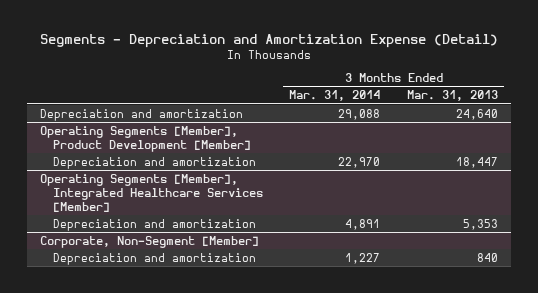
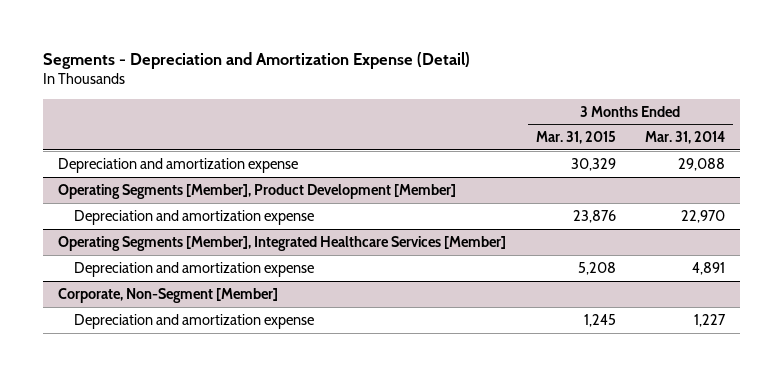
[406,90,498,102] Mar. 31, 2013 -> none
none -> [535,131,616,145] Mar. 31, 2015
[40,108,244,121] Depreciation and amortization -> [57,157,298,173] Depreciation and amortization expense
[52,156,256,169] Depreciation and amortization -> [74,209,315,225] Depreciation and amortization expense
[52,218,256,231] Depreciation and amortization -> [74,261,315,277] Depreciation and amortization expense
[52,252,256,265] Depreciation and amortization -> [74,313,315,329] Depreciation and amortization expense

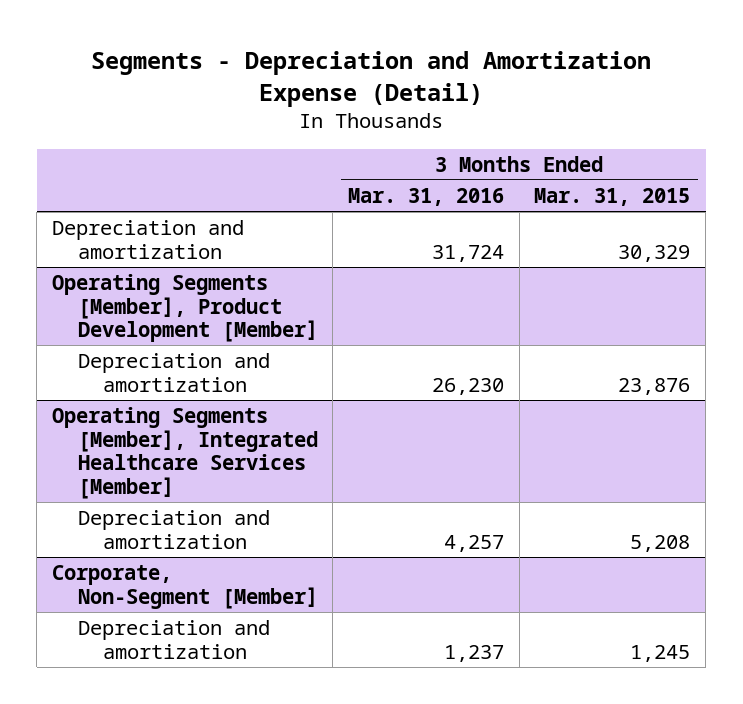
[645,131,726,145] Mar. 31, 2014 -> none
none -> [348,187,505,206] Mar. 31, 2016
[57,157,298,173] Depreciation and amortization expense -> [52,219,245,259] Depreciation and amortization
[74,209,315,225] Depreciation and amortization expense -> [77,352,270,392] Depreciation and amortization
[74,261,315,277] Depreciation and amortization expense -> [77,509,270,549] Depreciation and amortization
[74,313,315,329] Depreciation and amortization expense -> [77,619,270,659] Depreciation and amortization

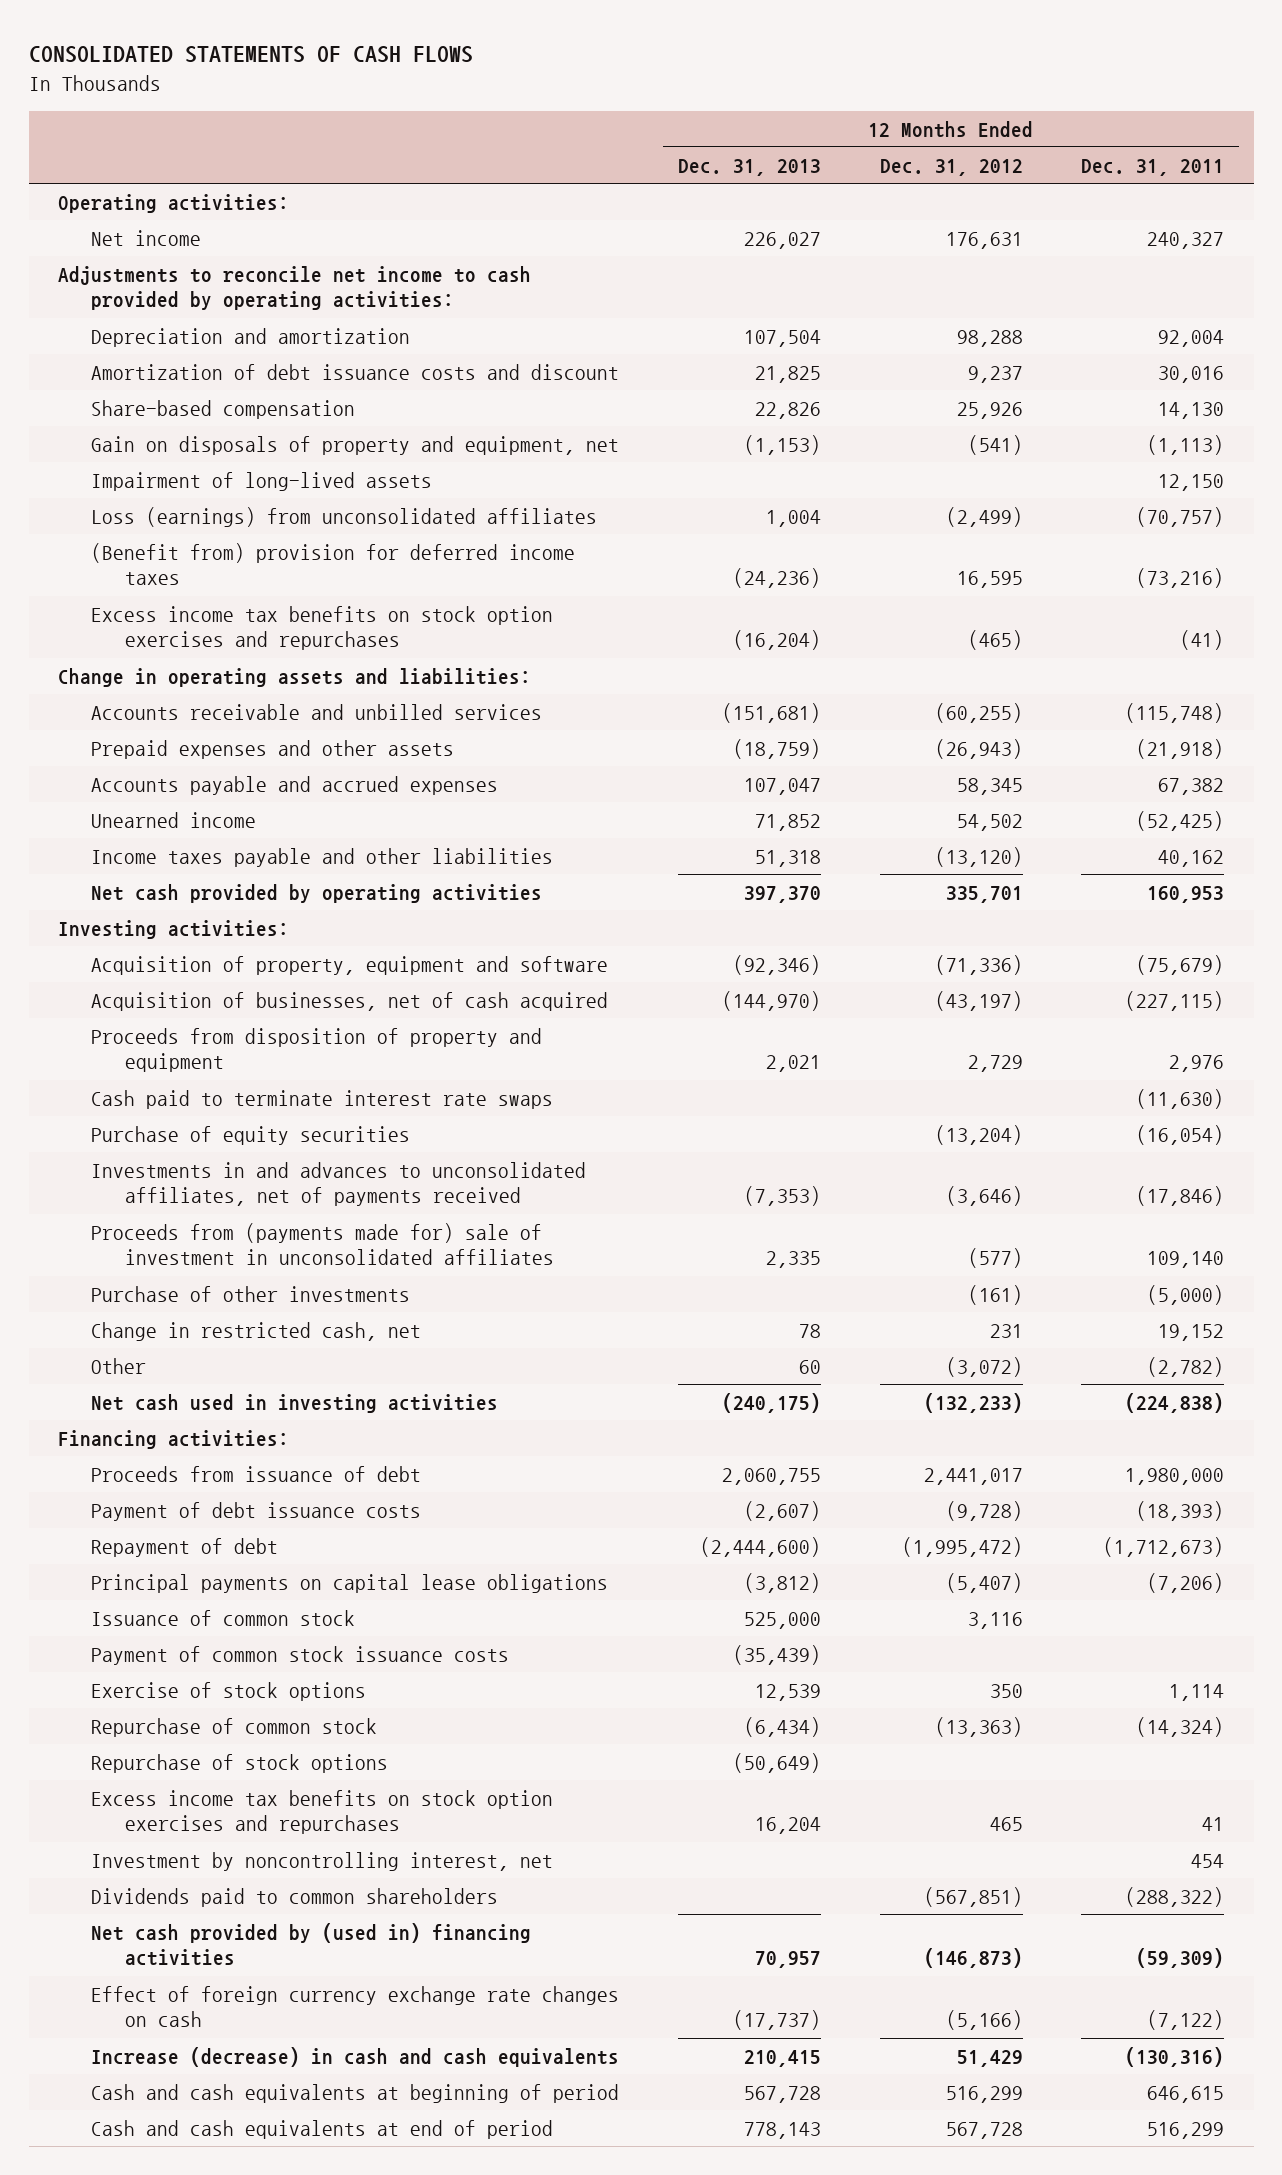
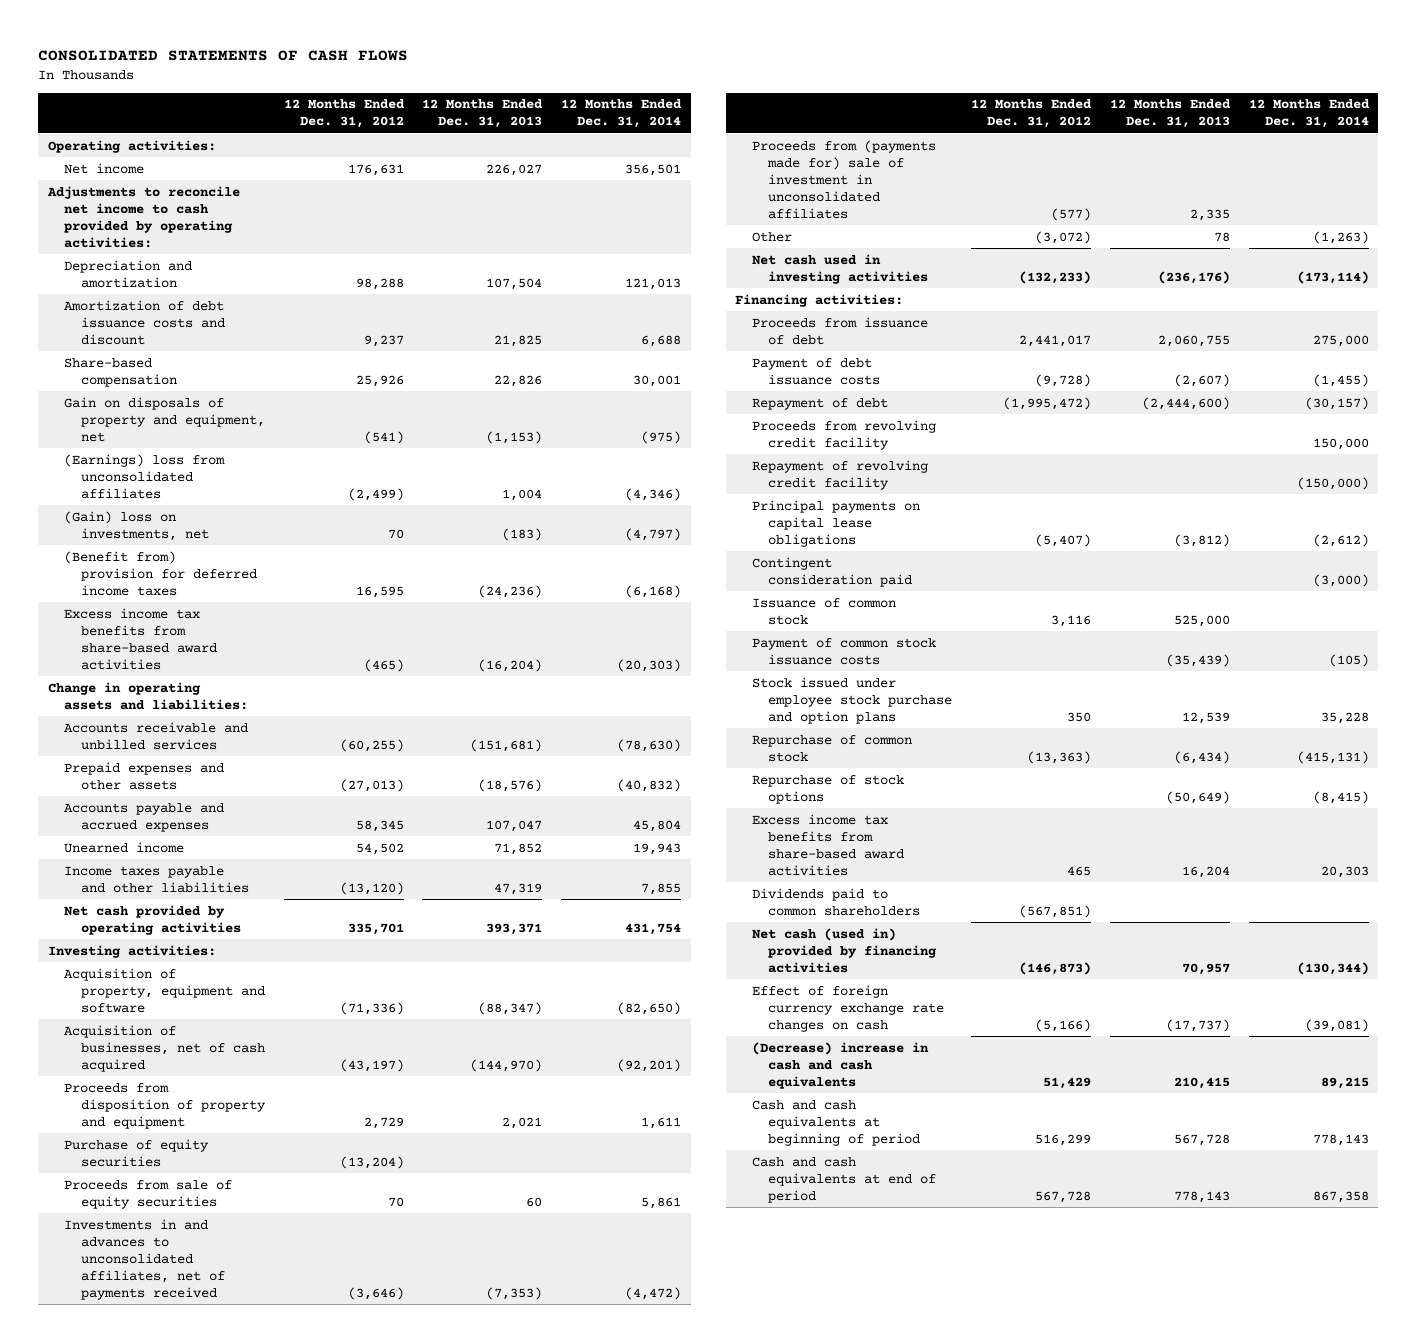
[1081,158,1225,176] Dec. 31, 2011 -> none
none -> [561,99,683,129] 12 Months Ended Dec. 31, 2014
[91,471,433,491] Impairment of long-lived assets -> none
[91,506,598,527] Loss (earnings) from unconsolidated affiliates -> [64,453,226,499] (Earnings) loss from unconsolidated affiliates
none -> [64,510,209,541] (Gain) loss on investments, net
[91,605,554,651] Excess income tax benefits on stock option exercises and repurchases -> [64,607,217,670] Excess income tax benefits from share-based award activities
[733,738,822,759] (18,759) -> [478,778,543,792] (18,576)
[934,738,1023,759] (26,943) -> [339,778,404,792] (27,013)
[755,849,822,867] 51,318 -> [494,882,543,895] 47,319
[744,885,822,903] 397,370 -> [486,922,543,935] 393,371
[733,954,822,975] (92,346) -> [478,1001,543,1015] (88,347)
[91,1089,554,1109] Cash paid to terminate interest rate swaps -> none
none -> [64,1179,233,1209] Proceeds from sale of equity securities
[91,1285,411,1302] Purchase of other investments -> none
[91,1321,422,1341] Change in restricted cash, net -> none
[799,1359,822,1374] 60 -> [1213,231,1230,242] 78
[722,1392,822,1413] (240,175) -> [1157,270,1230,284] (236,176)
none -> [751,419,936,450] Proceeds from revolving credit facility
none -> [751,459,928,490] Repayment of revolving credit facility
none -> [751,556,912,587] Contingent consideration paid
[91,1681,367,1701] Exercise of stock options -> [751,676,952,724] Stock issued under employee stock purchase and option plans
[91,1851,554,1871] Investment by noncontrolling interest, net -> none
[91,1789,554,1835] Excess income tax benefits on stock option exercises and repurchases -> [751,813,904,876] Excess income tax benefits from share-based award activities
[91,1922,532,1967] Net cash provided by (used in) financing activities -> [751,927,937,973] Net cash (used in) provided by financing activities
[91,2046,620,2067] Increase (decrease) in cash and cash equivalents -> [751,1041,929,1089] (Decrease) increase in cash and cash equivalents

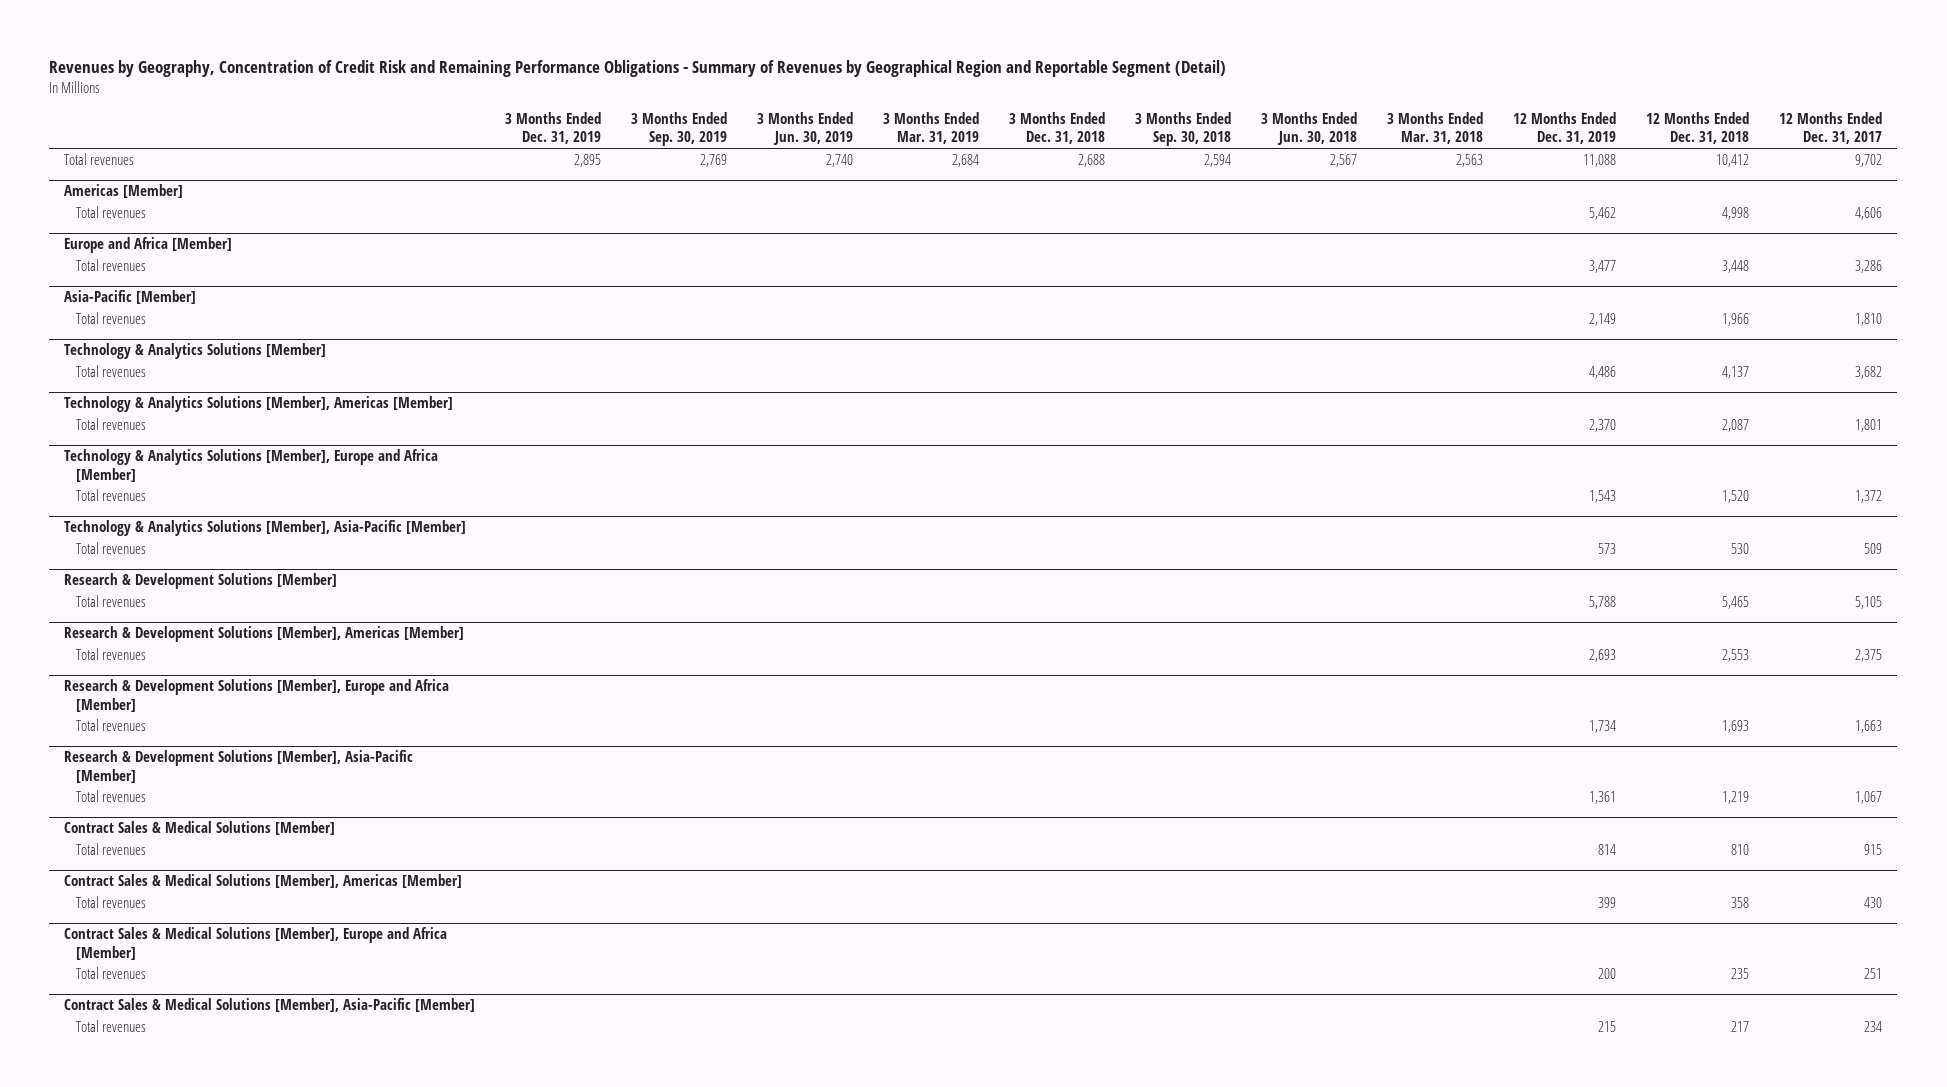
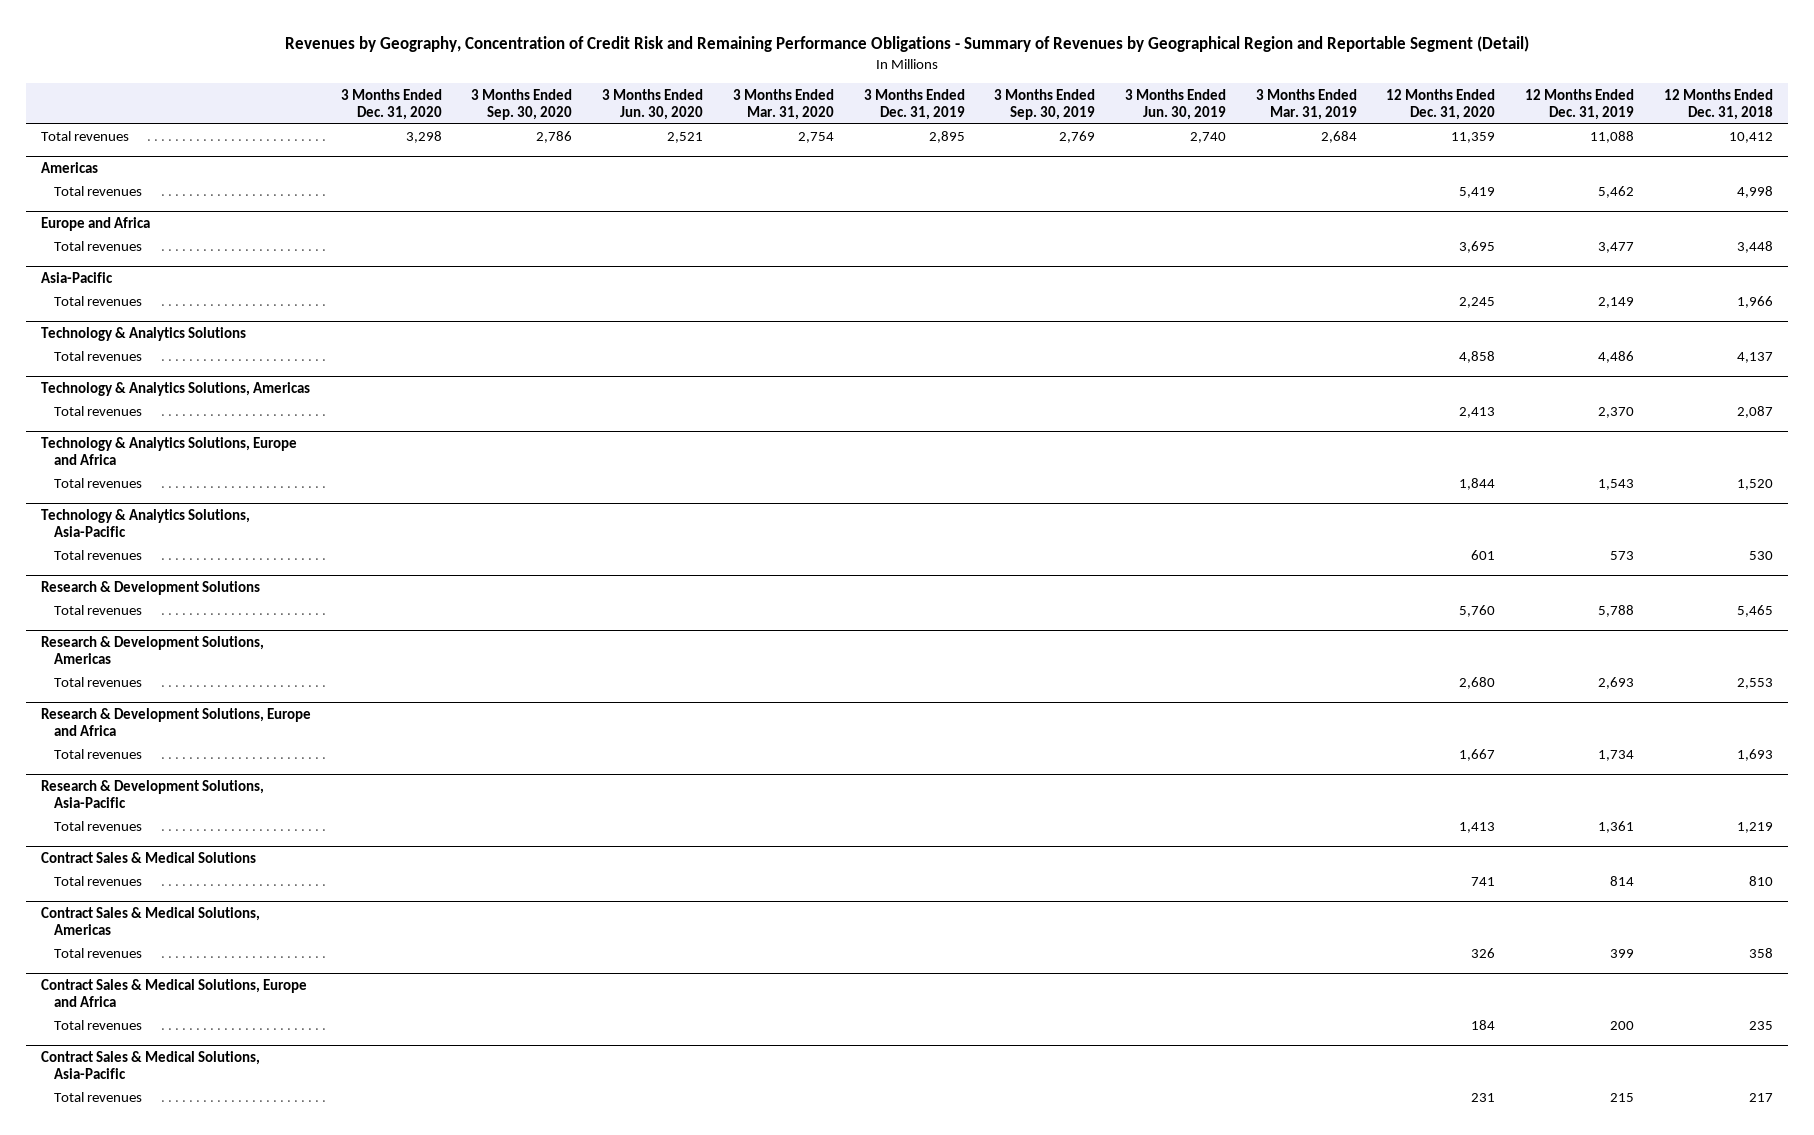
[1009,112,1106,145] 3 Months Ended Dec. 31, 2018 -> none
[1135,112,1232,147] 3 Months Ended Sep. 30, 2018 -> none
[1261,112,1358,146] 3 Months Ended Jun. 30, 2018 -> none
[1387,112,1484,145] 3 Months Ended Mar. 31, 2018 -> none
[1779,112,1883,145] 12 Months Ended Dec. 31, 2017 -> none
none -> [340,88,442,120] 3 Months Ended Dec. 31, 2020
none -> [471,88,573,120] 3 Months Ended Sep. 30, 2020
none -> [602,88,704,120] 3 Months Ended Jun. 30, 2020
none -> [732,88,834,120] 3 Months Ended Mar. 31, 2020
none -> [1386,88,1496,120] 12 Months Ended Dec. 31, 2020
[64,184,184,199] Americas [Member] -> [41,161,99,173] Americas
[64,237,233,254] Europe and Africa [Member] -> [41,216,151,231] Europe and Africa
[64,290,197,305] Asia-Pacific [Member] -> [41,271,114,283] Asia-Pacific
[64,343,327,360] Technology & Analytics Solutions [Member] -> [41,326,247,341] Technology & Analytics Solutions
[64,396,454,413] Technology & Analytics Solutions [Member], Americas [Member] -> [41,381,311,396] Technology & Analytics Solutions, Americas
[64,449,439,482] Technology & Analytics Solutions [Member], Europe and Africa [Member] -> [41,436,298,465] Technology & Analytics Solutions, Europe and Africa
[64,520,467,537] Technology & Analytics Solutions [Member], Asia-Pacific [Member] -> [41,508,251,537] Technology & Analytics Solutions, Asia-Pacific
[64,573,338,590] Research & Development Solutions [Member] -> [41,580,261,595] Research & Development Solutions
[64,626,465,643] Research & Development Solutions [Member], Americas [Member] -> [41,635,265,664] Research & Development Solutions, Americas
[64,679,450,712] Research & Development Solutions [Member], Europe and Africa [Member] -> [41,707,312,736] Research & Development Solutions, Europe and Africa
[64,750,414,783] Research & Development Solutions [Member], Asia-Pacific [Member] -> [41,779,265,808] Research & Development Solutions, Asia-Pacific
[64,821,336,836] Contract Sales & Medical Solutions [Member] -> [41,851,257,863] Contract Sales & Medical Solutions
[64,874,463,889] Contract Sales & Medical Solutions [Member], Americas [Member] -> [41,906,261,935] Contract Sales & Medical Solutions, Americas
[64,927,448,960] Contract Sales & Medical Solutions [Member], Europe and Africa [Member] -> [41,978,308,1007] Contract Sales & Medical Solutions, Europe and Africa
[64,998,476,1013] Contract Sales & Medical Solutions [Member], Asia-Pacific [Member] -> [41,1050,261,1079] Contract Sales & Medical Solutions, Asia-Pacific

